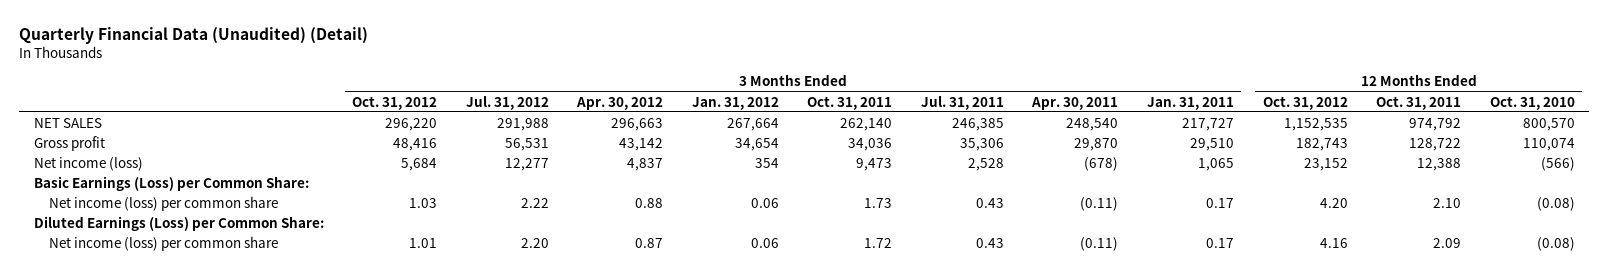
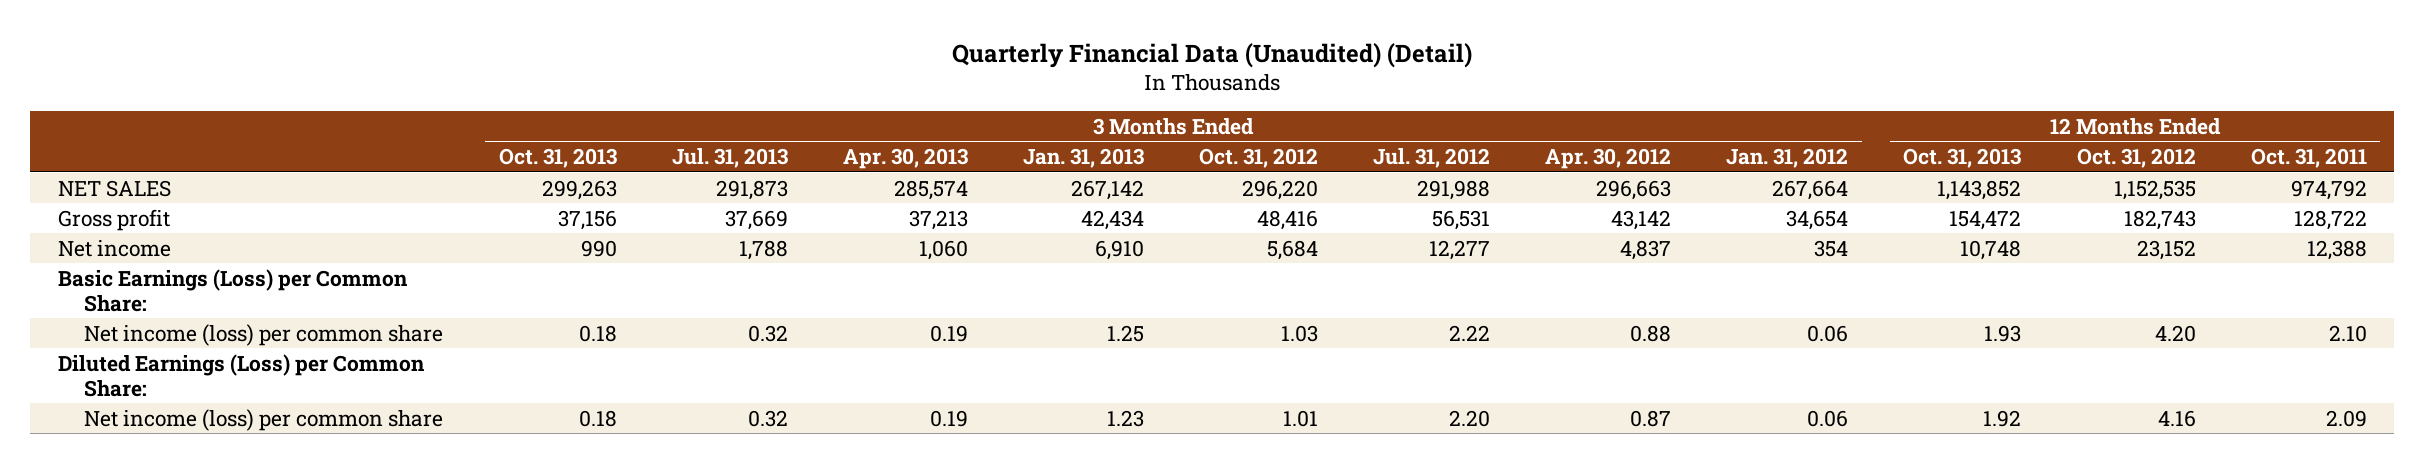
[807,95,893,110] Oct. 31, 2011 -> none
[920,95,1004,110] Jul. 31, 2011 -> none
[1031,96,1119,110] Apr. 30, 2011 -> none
[1146,96,1234,110] Jan. 31, 2011 -> none
[1489,95,1575,110] Oct. 31, 2010 -> none
none -> [498,148,617,169] Oct. 31, 2013
none -> [671,148,788,169] Jul. 31, 2013
none -> [842,148,968,170] Apr. 30, 2013
none -> [1022,148,1144,169] Jan. 31, 2013
none -> [1903,148,2022,169] Oct. 31, 2013
[33,157,143,172] Net income (loss) -> [57,239,171,257] Net income

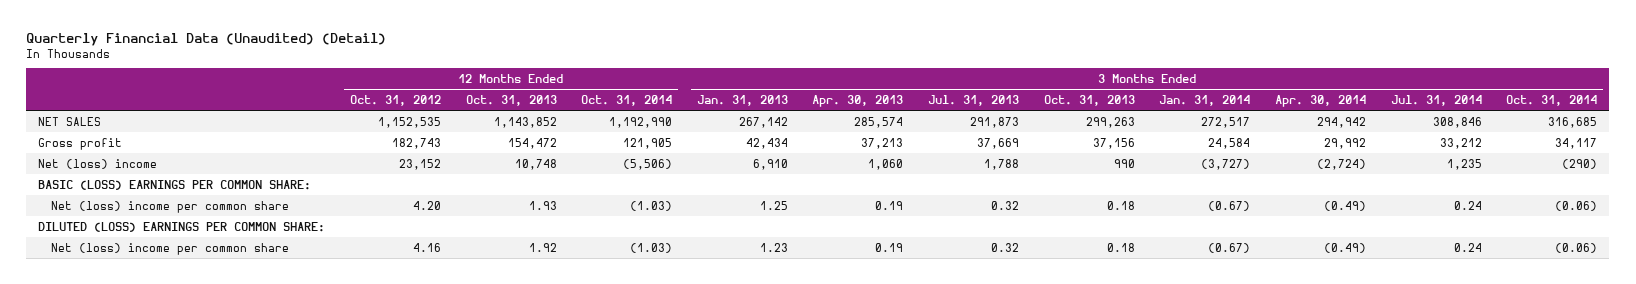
[1199,148,1319,169] Oct. 31, 2012 -> none
[1373,148,1491,169] Jul. 31, 2012 -> none
[1545,148,1672,170] Apr. 30, 2012 -> none
[1726,148,1849,169] Jan. 31, 2012 -> none
[2250,148,2367,169] Oct. 31, 2011 -> none
none -> [581,94,673,106] Oct. 31, 2014
none -> [1159,94,1251,106] Jan. 31, 2014
none -> [1274,94,1366,107] Apr. 30, 2014
none -> [1390,94,1482,106] Jul. 31, 2014
none -> [1506,94,1598,106] Oct. 31, 2014
[57,239,171,257] Net income -> [38,158,158,169] Net (loss) income
[57,268,408,312] Basic Earnings (Loss) per Common Share: -> [38,179,312,190] BASIC (LOSS) EARNINGS PER COMMON SHARE:
[84,323,444,346] Net income (loss) per common share -> [51,200,290,213] Net (loss) income per common share
[57,353,425,397] Diluted Earnings (Loss) per Common Share: -> [38,221,326,232] DILUTED (LOSS) EARNINGS PER COMMON SHARE:
[84,408,444,431] Net income (loss) per common share -> [51,242,290,255] Net (loss) income per common share

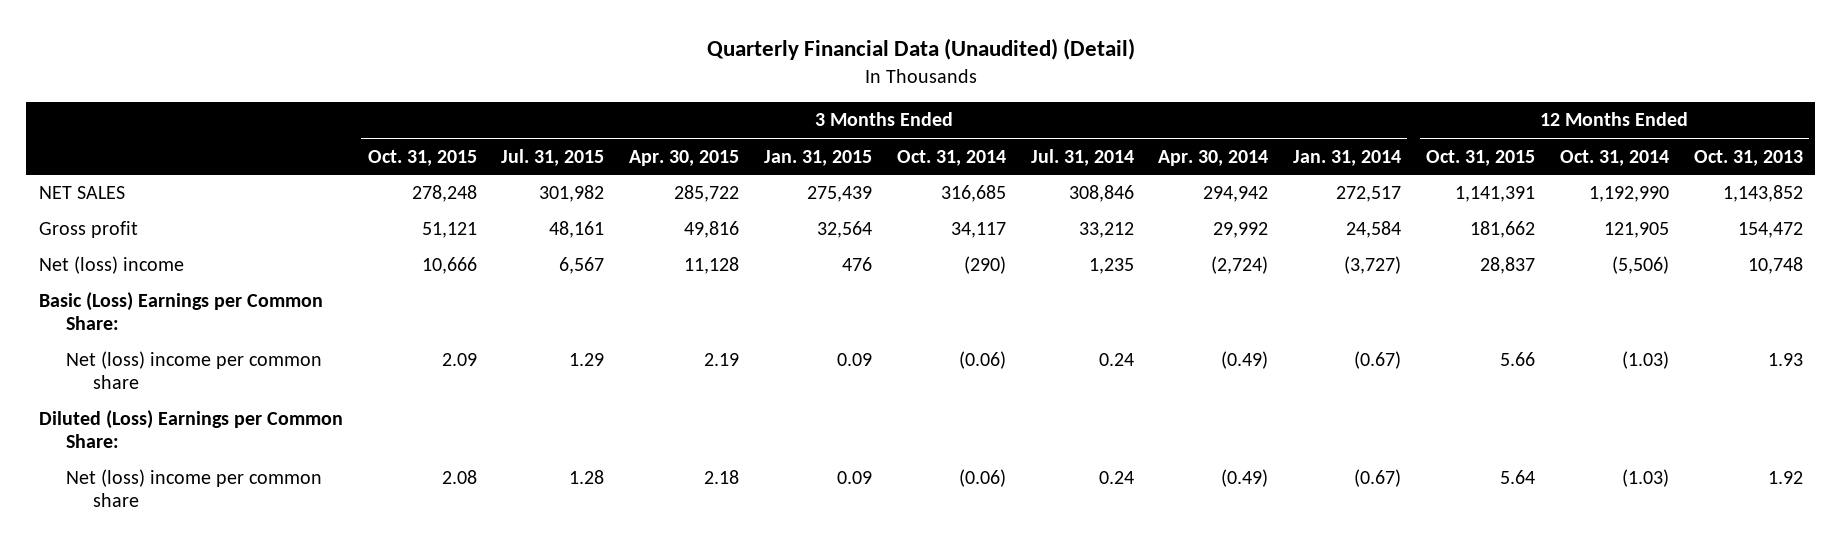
[350,94,442,106] Oct. 31, 2012 -> none
[696,94,788,106] Jan. 31, 2013 -> none
[812,94,904,107] Apr. 30, 2013 -> none
[928,94,1020,106] Jul. 31, 2013 -> none
[1043,94,1135,106] Oct. 31, 2013 -> none
none -> [367,149,477,166] Oct. 31, 2015
none -> [501,148,605,166] Jul. 31, 2015
none -> [629,149,740,166] Apr. 30, 2015
none -> [763,149,872,166] Jan. 31, 2015
none -> [1425,149,1535,166] Oct. 31, 2015
[38,179,312,190] BASIC (LOSS) EARNINGS PER COMMON SHARE: -> [38,292,323,330] Basic (Loss) Earnings per Common Share:
[38,221,326,232] DILUTED (LOSS) EARNINGS PER COMMON SHARE: -> [38,410,343,448] Diluted (Loss) Earnings per Common Share:

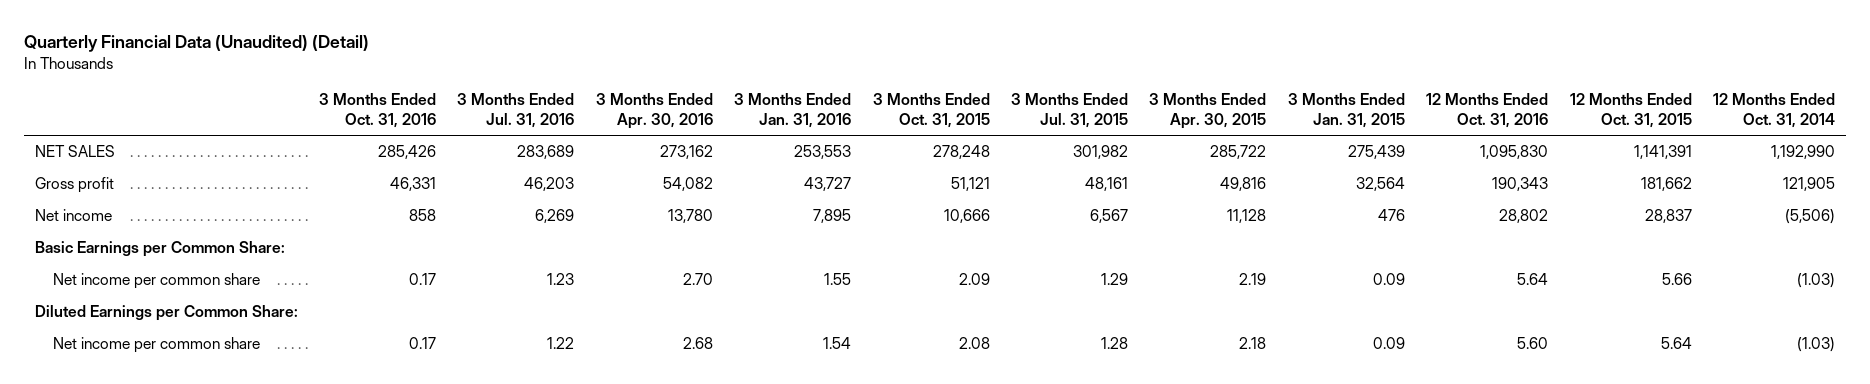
[896,149,1006,166] Oct. 31, 2014 -> none
[1030,148,1134,166] Jul. 31, 2014 -> none
[1158,149,1269,166] Apr. 30, 2014 -> none
[1293,149,1402,166] Jan. 31, 2014 -> none
[1693,149,1803,166] Oct. 31, 2013 -> none
none -> [318,93,436,128] 3 Months Ended Oct. 31, 2016
none -> [457,93,575,128] 3 Months Ended Jul. 31, 2016
none -> [595,93,713,129] 3 Months Ended Apr. 30, 2016
none -> [734,93,852,128] 3 Months Ended Jan. 31, 2016
none -> [1426,93,1549,128] 12 Months Ended Oct. 31, 2016
[38,256,184,275] Net (loss) income -> [34,209,112,222] Net income
[38,292,323,330] Basic (Loss) Earnings per Common Share: -> [34,241,285,258] Basic Earnings per Common Share:
[65,351,322,389] Net (loss) income per common share -> [53,273,261,290] Net income per common share
[38,410,343,448] Diluted (Loss) Earnings per Common Share: -> [34,305,298,322] Diluted Earnings per Common Share:
[65,469,322,507] Net (loss) income per common share -> [53,337,261,354] Net income per common share

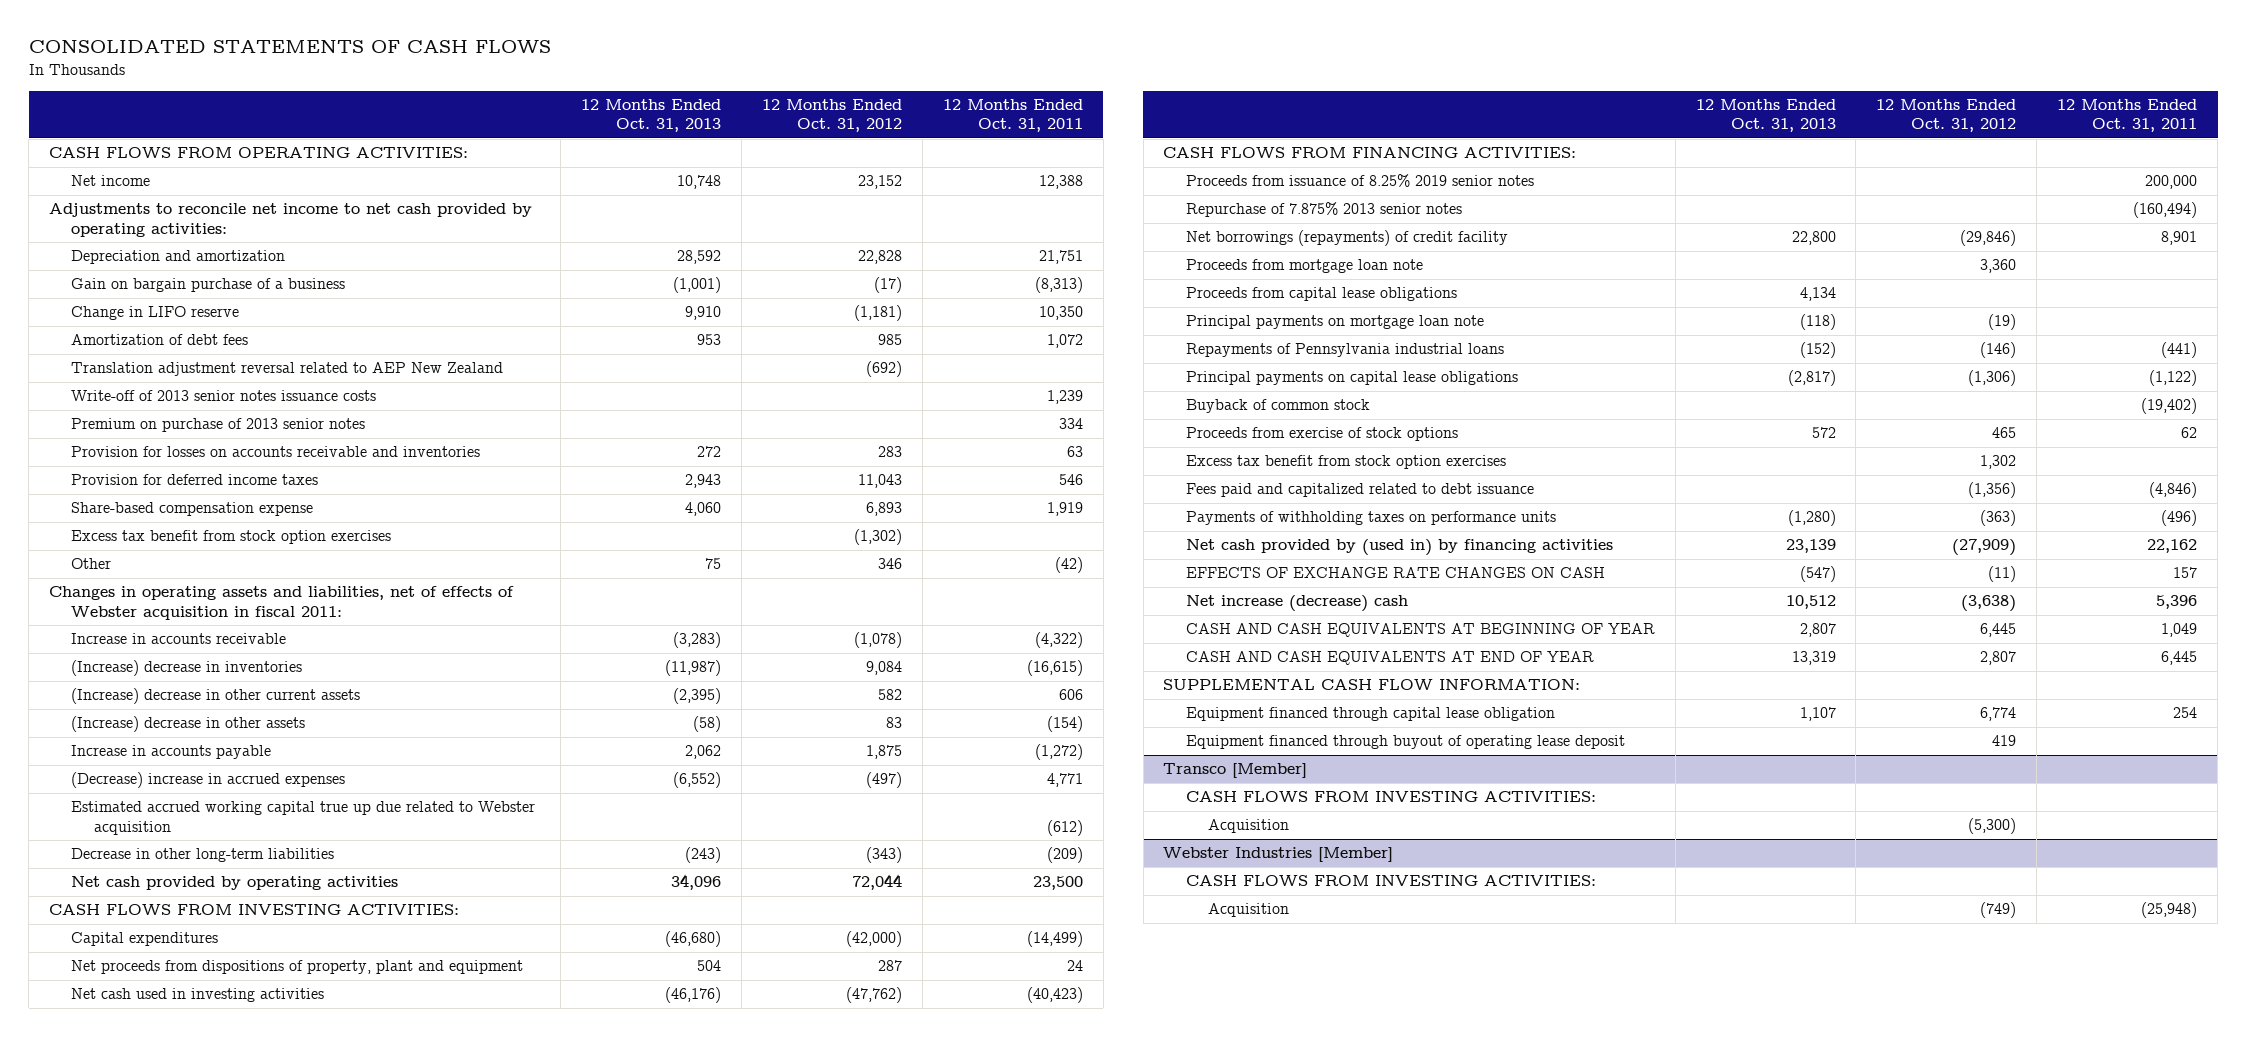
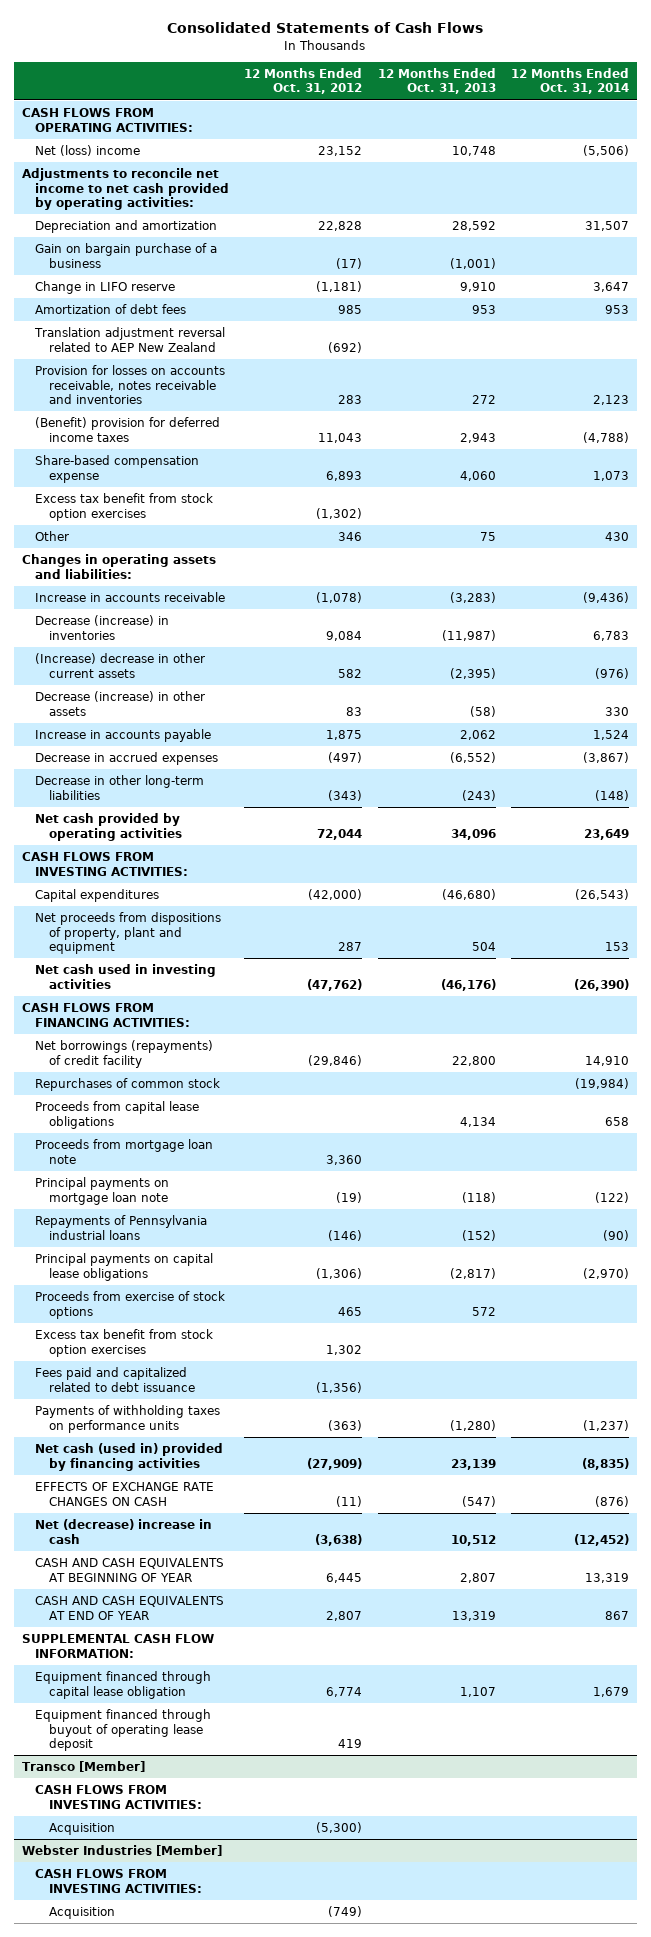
[28,40,551,54] CONSOLIDATED STATEMENTS OF CASH FLOWS -> [167,22,484,34] Consolidated Statements of Cash Flows
[942,99,1083,133] 12 Months Ended Oct. 31, 2011 -> none
none -> [510,68,629,95] 12 Months Ended Oct. 31, 2014
[71,175,151,187] Net income -> [35,145,141,157] Net (loss) income
[71,390,377,402] Write-off of 2013 senior notes issuance costs -> none
[71,418,366,433] Premium on purchase of 2013 senior notes -> none
[71,446,481,458] Provision for losses on accounts receivable and inventories -> [35,365,226,404] Provision for losses on accounts receivable, notes receivable and inventories
[71,474,319,486] Provision for deferred income taxes -> [35,417,221,442] (Benefit) provision for deferred income taxes
[49,586,515,620] Changes in operating assets and liabilities, net of effects of Webster acquisition in fiscal 2011: -> [21,554,216,579] Changes in operating assets and liabilities:
[71,660,303,677] (Increase) decrease in inventories -> [35,615,170,640] Decrease (increase) in inventories
[71,716,306,733] (Increase) decrease in other assets -> [35,691,206,716] Decrease (increase) in other assets
[71,801,536,835] Estimated accrued working capital true up due related to Webster acquisition -> none
[71,772,346,789] (Decrease) increase in accrued expenses -> [35,752,219,766] Decrease in accrued expenses
[1185,174,1534,188] Proceeds from issuance of 8.25% 2019 senior notes -> none
[1185,202,1462,218] Repurchase of 7.875% 2013 senior notes -> none
none -> [35,1078,221,1092] Repurchases of common stock
[1185,259,1423,274] Proceeds from mortgage loan note -> [35,1139,214,1164] Proceeds from mortgage loan note
[1185,399,1370,414] Buyback of common stock -> none
[1185,539,1613,557] Net cash provided by (used in) by financing activities -> [35,1443,224,1471] Net cash (used in) provided by financing activities
[1185,595,1408,613] Net increase (decrease) cash -> [35,1519,213,1544] Net (decrease) increase in cash

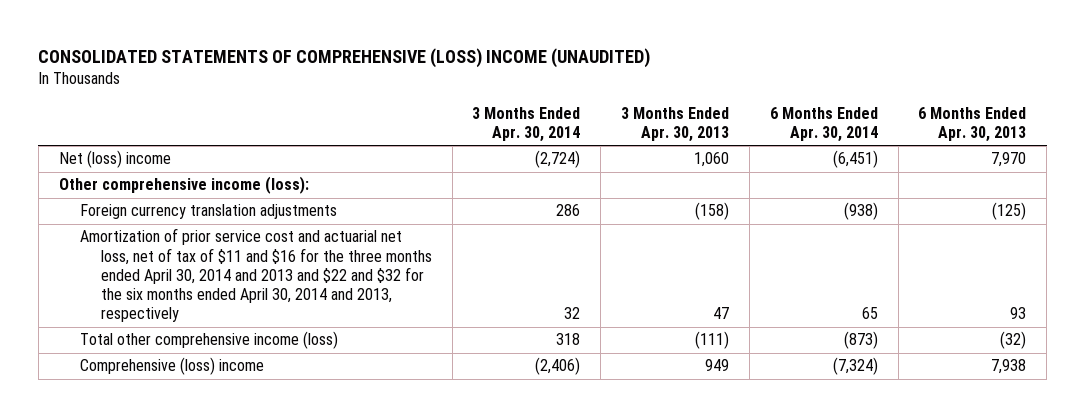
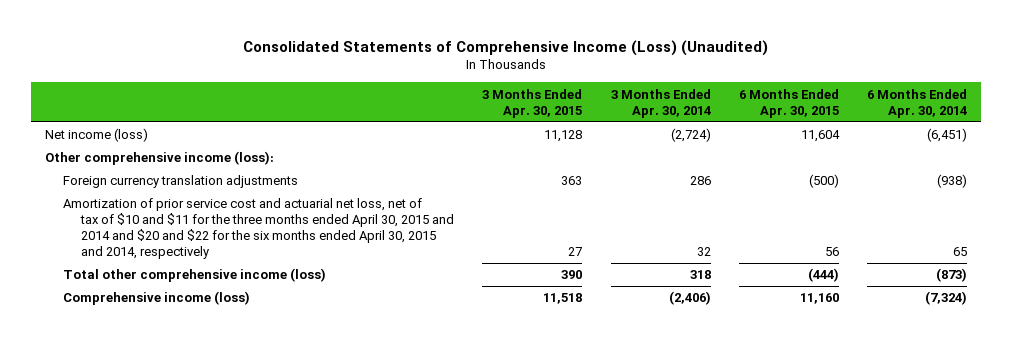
[38,47,651,68] CONSOLIDATED STATEMENTS OF COMPREHENSIVE (LOSS) INCOME (UNAUDITED) -> [243,39,769,56] Consolidated Statements of Comprehensive Income (Loss) (Unaudited)
[621,106,730,142] 3 Months Ended Apr. 30, 2013 -> none
[918,106,1027,142] 6 Months Ended Apr. 30, 2013 -> none
none -> [482,88,583,118] 3 Months Ended Apr. 30, 2015
none -> [738,88,839,118] 6 Months Ended Apr. 30, 2015
[58,150,171,169] Net (loss) income -> [45,128,149,143] Net income (loss)
[79,228,432,323] Amortization of prior service cost and actuarial net loss, net of tax of $11 and $16 for the three months ended April 30, 2014 and 2013 and $22 and $32 for the six months ended April 30, 2014 and 2013, respectively -> [63,198,455,260] Amortization of prior service cost and actuarial net loss, net of tax of $10 and $11 for the three months ended April 30, 2015 and 2014 and $20 and $22 for the six months ended April 30, 2015 and 2014, respectively
[79,357,264,376] Comprehensive (loss) income -> [63,291,251,306] Comprehensive income (loss)

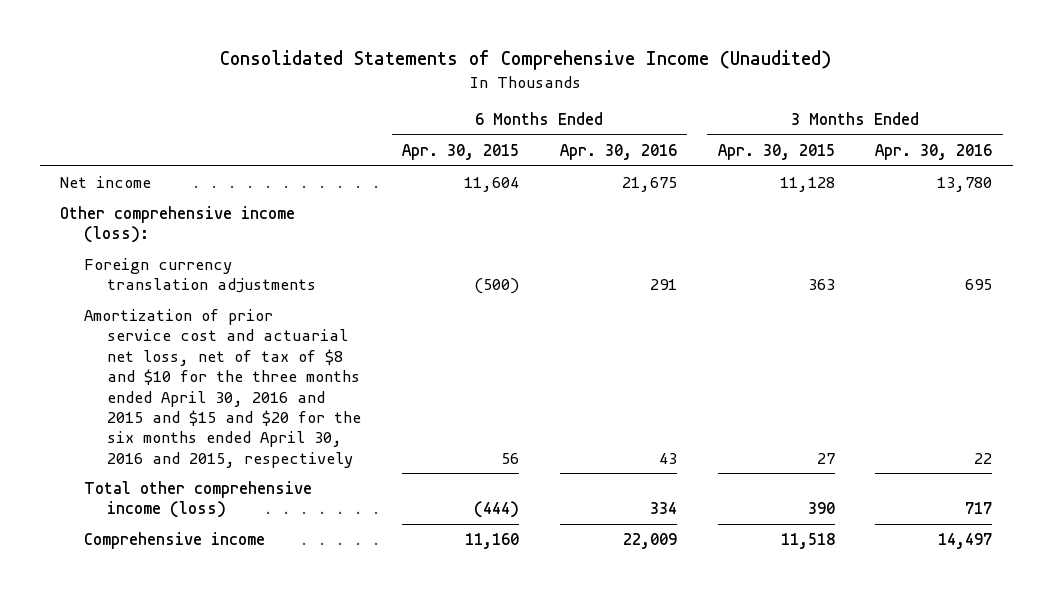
[243,39,769,56] Consolidated Statements of Comprehensive Income (Loss) (Unaudited) -> [220,50,832,71] Consolidated Statements of Comprehensive Income (Unaudited)
[610,88,711,118] 3 Months Ended Apr. 30, 2014 -> none
[866,88,967,118] 6 Months Ended Apr. 30, 2014 -> none
none -> [559,143,677,160] Apr. 30, 2016
none -> [875,143,993,160] Apr. 30, 2016
[45,128,149,143] Net income (loss) -> [60,176,152,189] Net income
[63,198,455,260] Amortization of prior service cost and actuarial net loss, net of tax of $10 and $11 for the three months ended April 30, 2015 and 2014 and $20 and $22 for the six months ended April 30, 2015 and 2014, respectively -> [83,309,361,468] Amortization of prior service cost and actuarial net loss, net of tax of $8 and $10 for the three months ended April 30, 2016 and 2015 and $15 and $20 for the six months ended April 30, 2016 and 2015, respectively
[63,291,251,306] Comprehensive income (loss) -> [83,532,265,550] Comprehensive income

